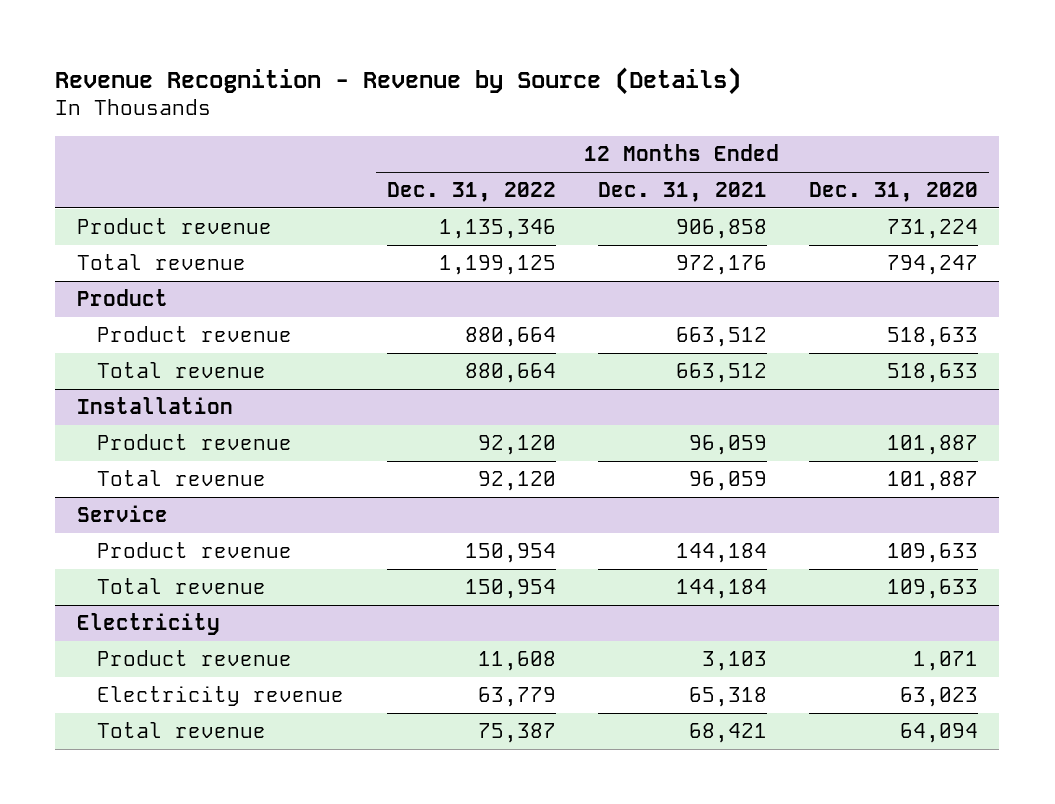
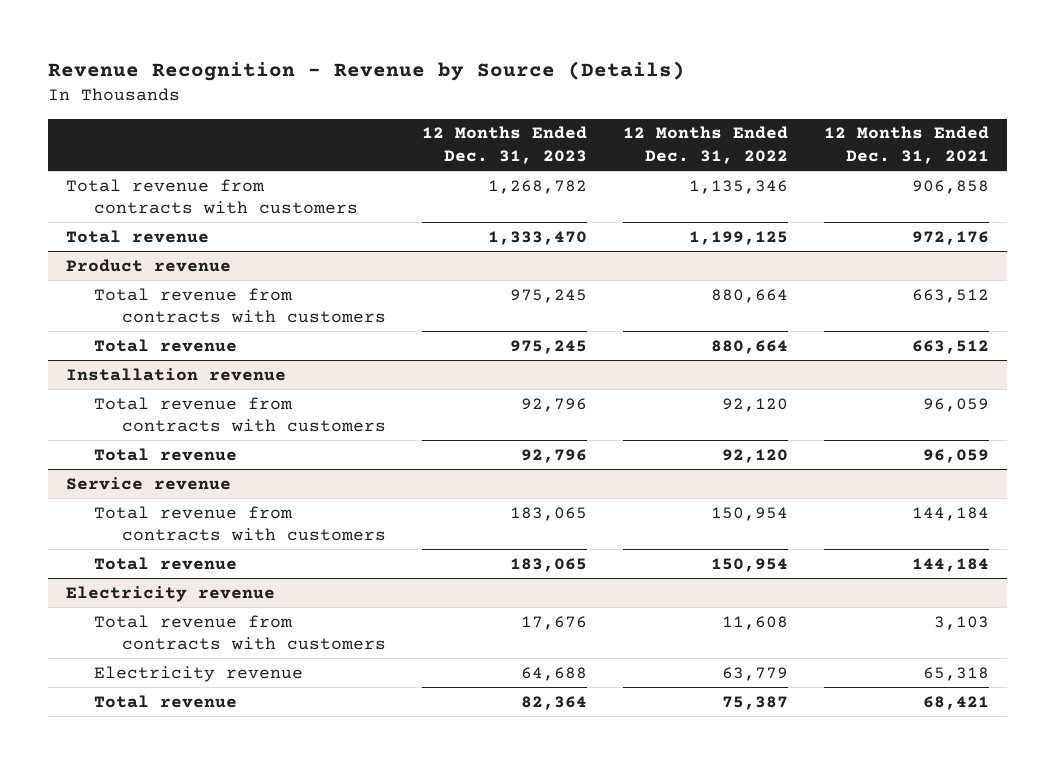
[809,182,979,203] Dec. 31, 2020 -> none
none -> [422,126,588,164] 12 Months Ended Dec. 31, 2023
[76,218,272,235] Product revenue -> [65,178,358,215] Total revenue from contracts with customers
[76,289,168,307] Product -> [65,258,231,272] Product revenue
[97,326,293,343] Product revenue -> [93,287,387,324] Total revenue from contracts with customers
[76,397,233,415] Installation -> [65,367,286,381] Installation revenue
[97,434,293,451] Product revenue -> [93,396,387,433] Total revenue from contracts with customers
[76,505,168,523] Service -> [65,476,231,490] Service revenue
[97,542,293,559] Product revenue -> [93,505,387,542] Total revenue from contracts with customers
[76,613,220,636] Electricity -> [65,585,275,602] Electricity revenue
[97,650,293,667] Product revenue -> [93,614,387,651] Total revenue from contracts with customers

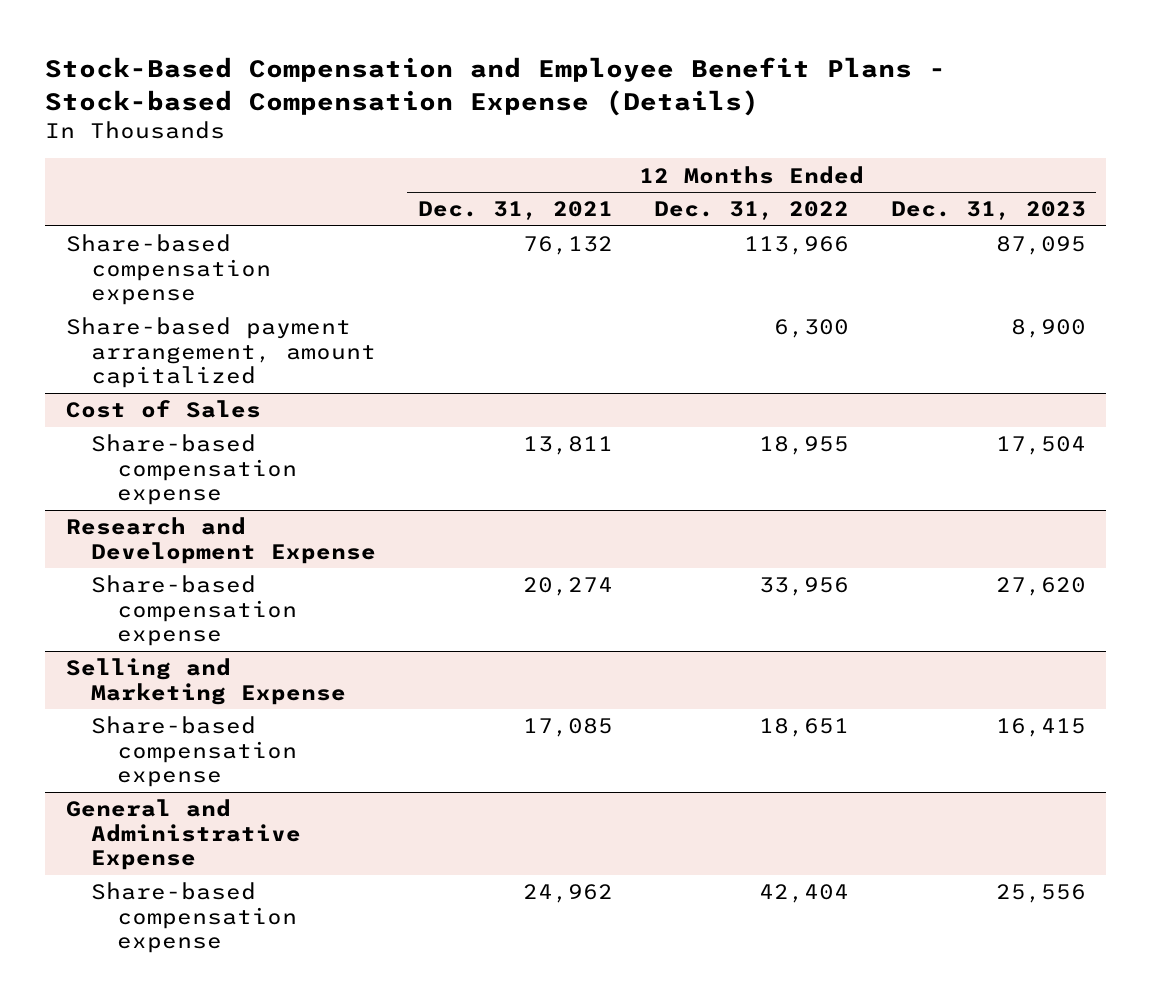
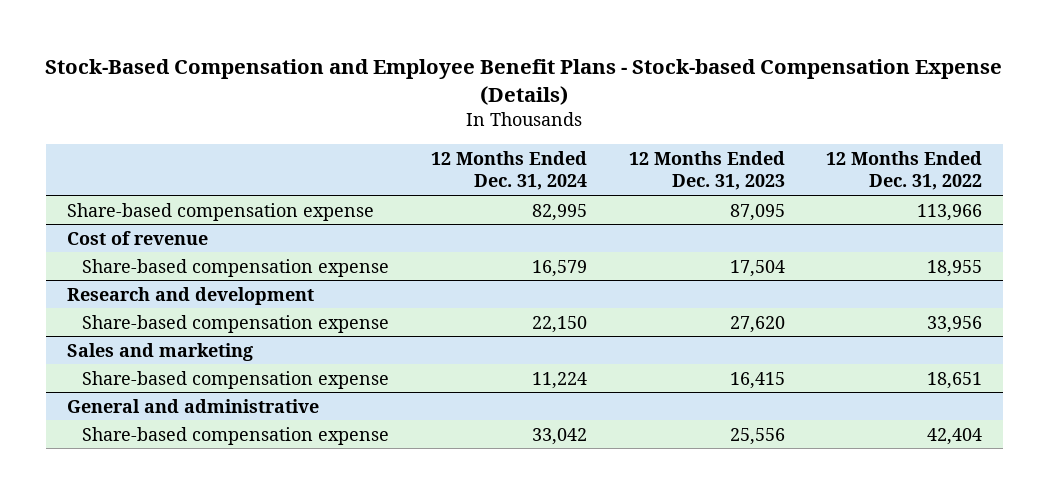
[417,201,613,221] Dec. 31, 2021 -> none
none -> [430,150,587,191] 12 Months Ended Dec. 31, 2024
[65,317,377,389] Share-based payment arrangement, amount capitalized -> none
[65,400,261,419] Cost of Sales -> [66,230,208,245] Cost of revenue
[65,517,377,564] Research and Development Expense -> [66,286,314,305] Research and development
[65,658,347,705] Selling and Marketing Expense -> [66,342,253,361] Sales and marketing
[65,799,302,871] General and Administrative Expense -> [66,398,319,413] General and administrative

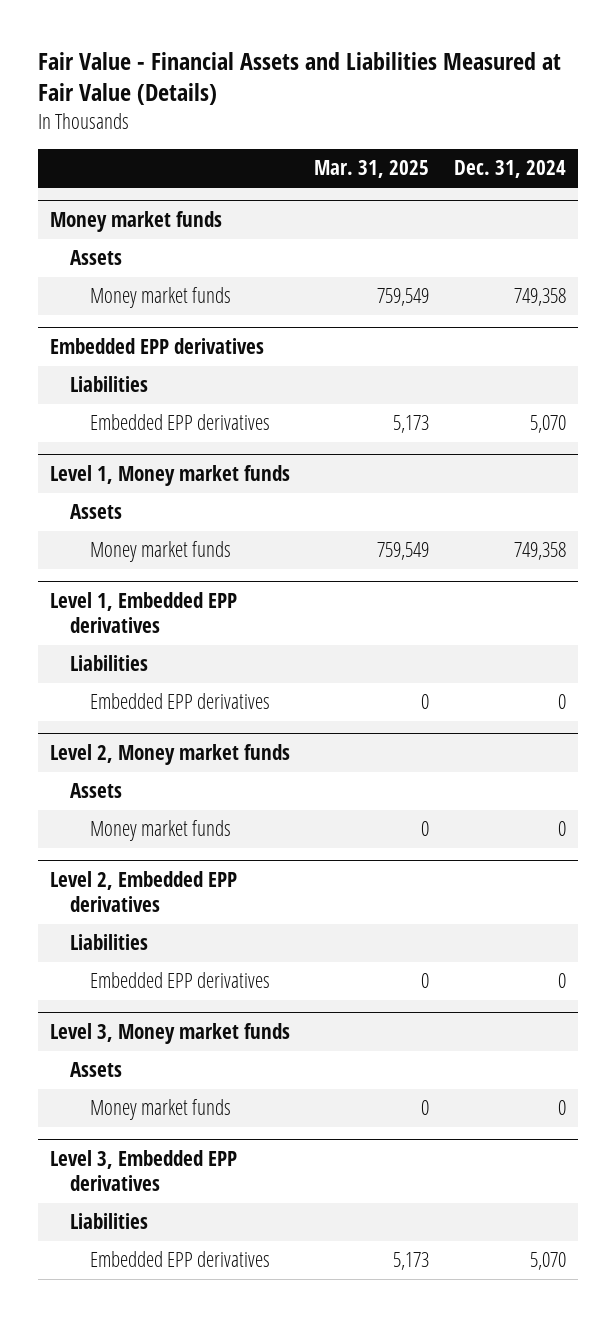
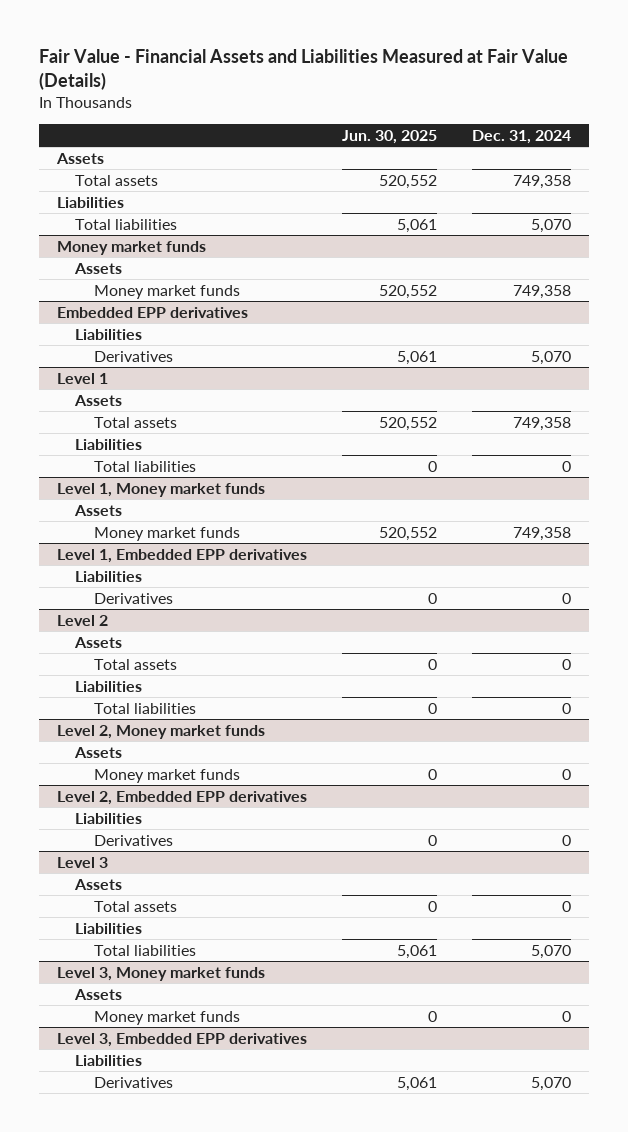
[314,160,430,179] Mar. 31, 2025 -> none
none -> [341,129,437,144] Jun. 30, 2025
none -> [55,152,104,164] Assets
none -> [75,174,159,186] Total assets
none -> [56,196,124,208] Liabilities
none -> [75,218,178,230] Total liabilities
[89,414,270,431] Embedded EPP derivatives -> [94,350,174,362] Derivatives
none -> [56,372,108,384] Level 1
none -> [74,394,123,406] Assets
none -> [94,416,178,428] Total assets
none -> [75,438,143,450] Liabilities
none -> [94,460,197,472] Total liabilities
[89,693,270,710] Embedded EPP derivatives -> [94,592,174,604] Derivatives
none -> [56,614,108,626] Level 2
none -> [74,636,123,648] Assets
none -> [94,658,178,670] Total assets
none -> [75,680,143,692] Liabilities
none -> [94,702,197,714] Total liabilities
[89,972,270,989] Embedded EPP derivatives -> [94,834,174,846] Derivatives
none -> [56,856,108,868] Level 3
none -> [74,878,123,890] Assets
none -> [94,900,178,912] Total assets
none -> [75,922,143,934] Liabilities
none -> [94,944,197,956] Total liabilities
[89,1251,270,1268] Embedded EPP derivatives -> [94,1076,174,1088] Derivatives

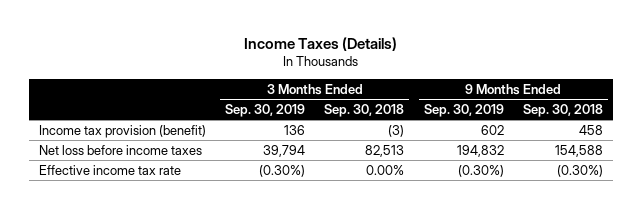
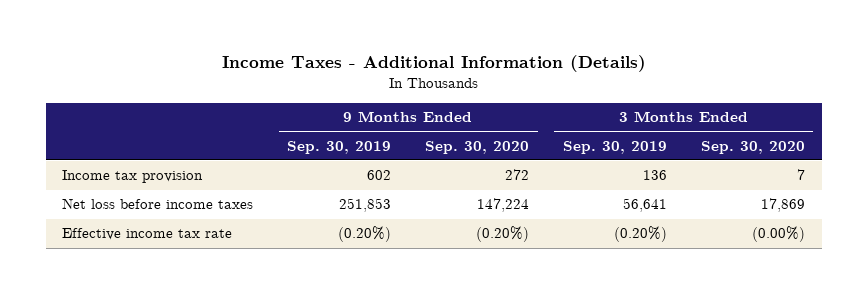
[243,36,397,51] Income Taxes (Details) -> [221,55,646,73] Income Taxes - Additional Information (Details)
[324,103,405,117] Sep. 30, 2018 -> none
[522,103,603,117] Sep. 30, 2018 -> none
none -> [425,140,530,154] Sep. 30, 2020
none -> [700,140,805,154] Sep. 30, 2020
[38,124,206,138] Income tax provision (benefit) -> [62,170,204,184] Income tax provision
[262,144,305,157] 39,794 -> [622,198,667,213] 56,641
[456,144,504,157] 194,832 -> [339,198,392,213] 251,853
[258,164,305,177] (0.30%) -> [613,226,667,243] (0.20%)
[457,164,504,177] (0.30%) -> [338,226,392,243] (0.20%)

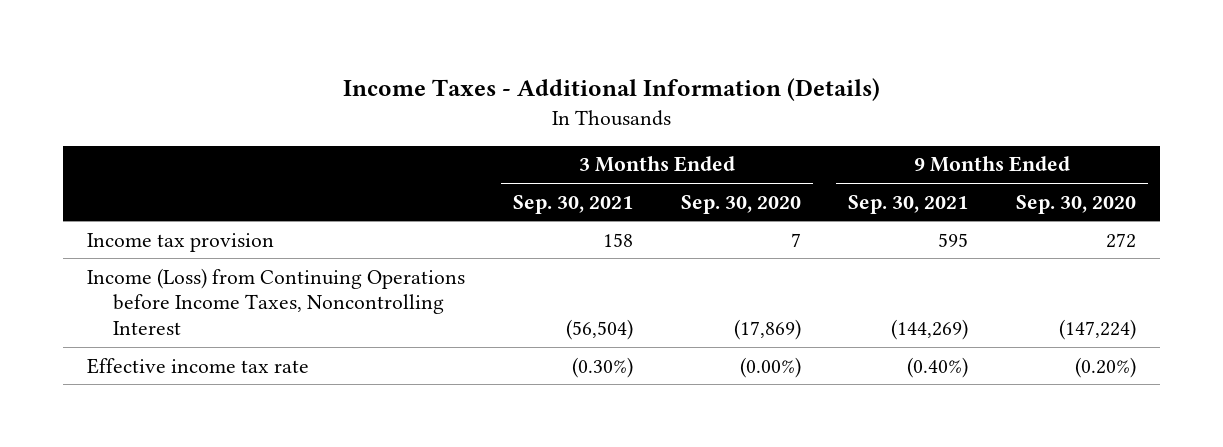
[287,140,392,154] Sep. 30, 2019 -> none
[562,140,667,154] Sep. 30, 2019 -> none
none -> [512,194,633,214] Sep. 30, 2021
none -> [848,194,969,214] Sep. 30, 2021
[62,198,254,210] Net loss before income taxes -> [86,267,465,336] Income (Loss) from Continuing Operations before Income Taxes, Noncontrolling Interest
[477,198,530,213] 147,224 -> [1059,319,1137,341] (147,224)
[760,198,805,213] 17,869 -> [733,319,801,341] (17,869)

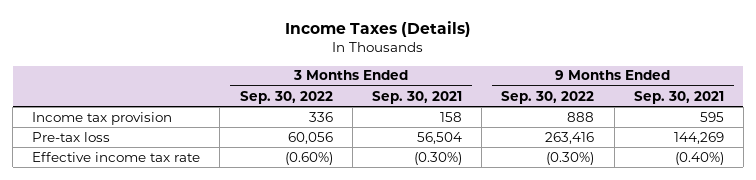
[342,77,880,101] Income Taxes - Additional Information (Details) -> [284,20,471,37] Income Taxes (Details)
[680,194,801,214] Sep. 30, 2020 -> none
[1016,194,1137,214] Sep. 30, 2020 -> none
none -> [239,90,333,104] Sep. 30, 2022
none -> [501,90,595,104] Sep. 30, 2022
[86,267,465,336] Income (Loss) from Continuing Operations before Income Taxes, Noncontrolling Interest -> [32,131,111,142] Pre-tax loss
[565,319,633,341] (56,504) -> [416,131,462,144] 56,504
[891,319,969,341] (144,269) -> [673,131,724,144] 144,269

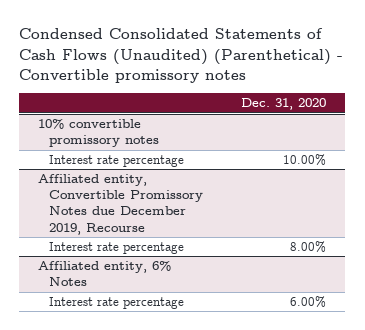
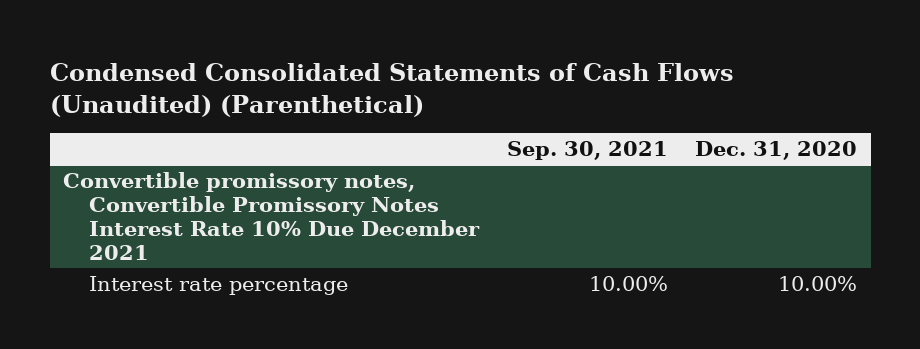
[19,28,344,84] Condensed Consolidated Statements of Cash Flows (Unaudited) (Parenthetical) - Convertible promissory notes -> [49,63,734,117] Condensed Consolidated Statements of Cash Flows (Unaudited) (Parenthetical)
none -> [506,141,668,161] Sep. 30, 2021
[38,119,159,148] 10% convertible promissory notes -> none
none -> [63,171,481,261] Convertible promissory notes, Convertible Promissory Notes Interest Rate 10% Due December 2021
[38,174,203,235] Affiliated entity, Convertible Promissory Notes due December 2019, Recourse -> none
[48,242,184,255] Interest rate percentage -> none
[38,261,172,287] Affiliated entity, 6% Notes -> none
[48,297,184,310] Interest rate percentage -> none

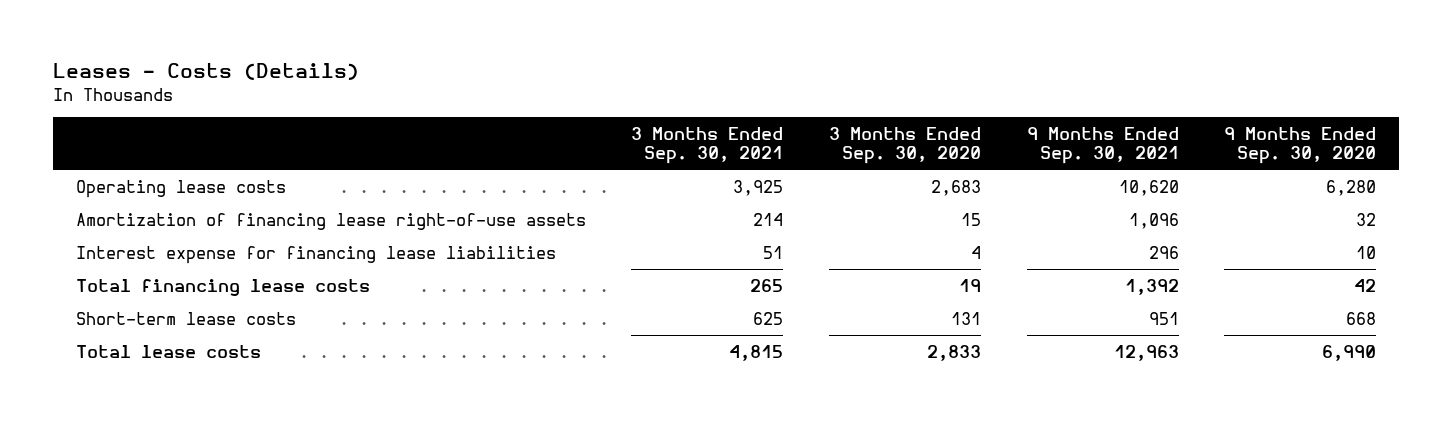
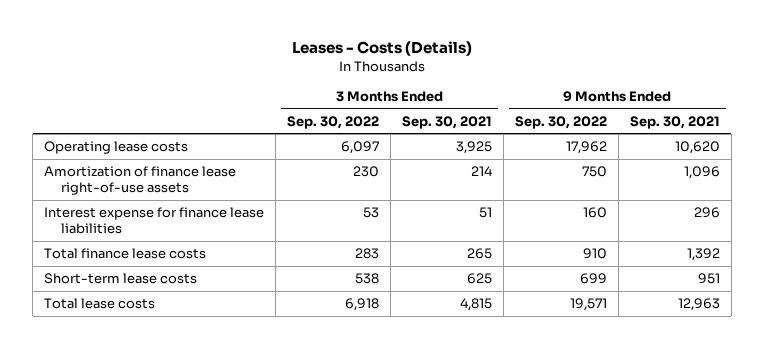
[829,126,982,165] 3 Months Ended Sep. 30, 2020 -> none
[1224,126,1377,165] 9 Months Ended Sep. 30, 2020 -> none
none -> [287,115,380,129] Sep. 30, 2022
none -> [514,115,607,129] Sep. 30, 2022
[75,212,586,230] Amortization of financing lease right-of-use assets -> [44,166,237,196] Amortization of finance lease right-of-use assets
[75,245,556,264] Interest expense for financing lease liabilities -> [44,207,265,235] Interest expense for finance lease liabilities
[75,278,370,296] Total financing lease costs -> [44,248,207,260] Total finance lease costs

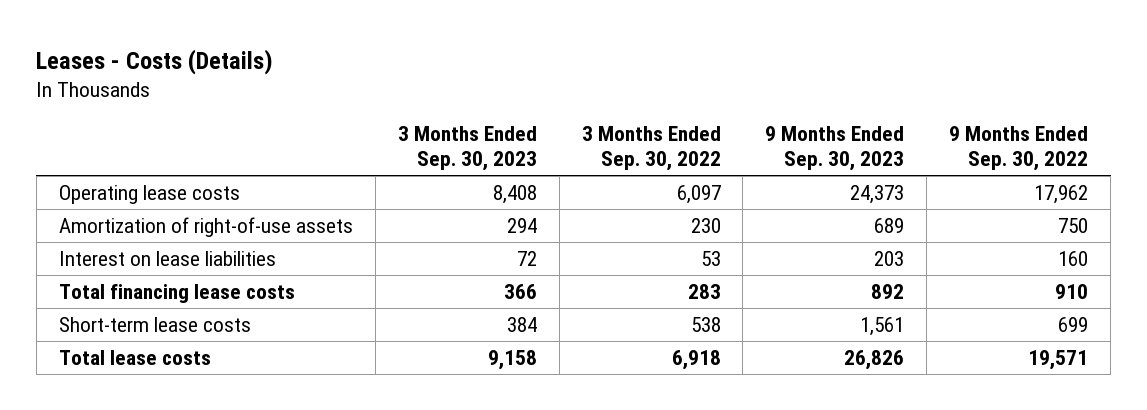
[401,115,492,129] Sep. 30, 2021 -> none
[629,115,720,129] Sep. 30, 2021 -> none
none -> [397,126,537,172] 3 Months Ended Sep. 30, 2023
none -> [765,126,905,172] 9 Months Ended Sep. 30, 2023
[44,166,237,196] Amortization of finance lease right-of-use assets -> [58,216,353,237] Amortization of right-of-use assets
[44,207,265,235] Interest expense for finance lease liabilities -> [58,250,276,266] Interest on lease liabilities
[44,248,207,260] Total finance lease costs -> [58,283,295,303] Total financing lease costs

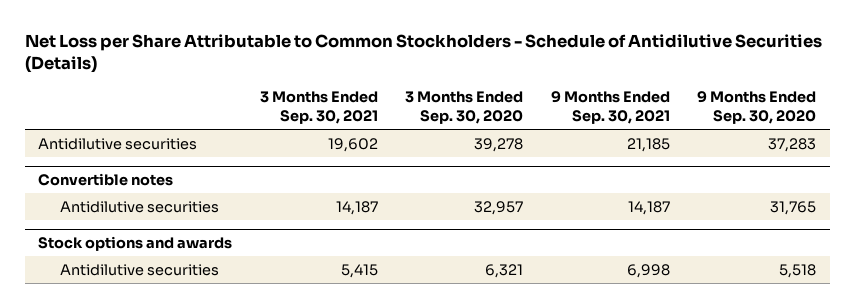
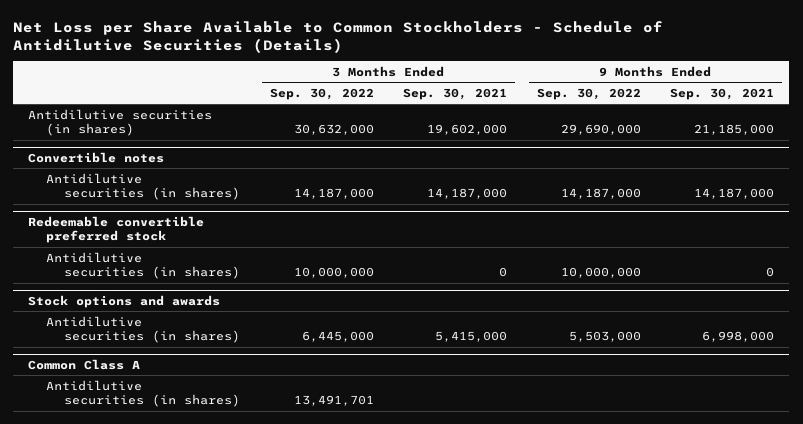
[24,33,822,74] Net Loss per Share Attributable to Common Stockholders - Schedule of Antidilutive Securities (Details) -> [13,20,664,53] Net Loss per Share Available to Common Stockholders - Schedule of Antidilutive Securities (Details)
[405,91,524,124] 3 Months Ended Sep. 30, 2020 -> none
[697,91,817,124] 9 Months Ended Sep. 30, 2020 -> none
none -> [269,87,374,100] Sep. 30, 2022
none -> [536,87,641,100] Sep. 30, 2022
[38,137,198,150] Antidilutive securities -> [28,108,213,137] Antidilutive securities (in shares)
[327,137,378,152] 19,602 -> [427,124,508,136] 19,602,000
[626,137,670,152] 21,185 -> [694,124,775,136] 21,185,000
[60,200,220,213] Antidilutive securities -> [46,172,240,201] Antidilutive securities (in shares)
[335,200,378,215] 14,187 -> [427,188,508,200] 14,187,000
[627,200,670,215] 14,187 -> [694,188,775,200] 14,187,000
none -> [28,215,205,244] Redeemable convertible preferred stock
none -> [46,251,240,280] Antidilutive securities (in shares)
[60,263,220,276] Antidilutive securities -> [46,315,240,344] Antidilutive securities (in shares)
[340,263,378,278] 5,415 -> [435,331,508,343] 5,415,000
[626,263,670,278] 6,998 -> [702,331,775,343] 6,998,000
none -> [28,358,141,370] Common Class A
none -> [46,379,240,408] Antidilutive securities (in shares)

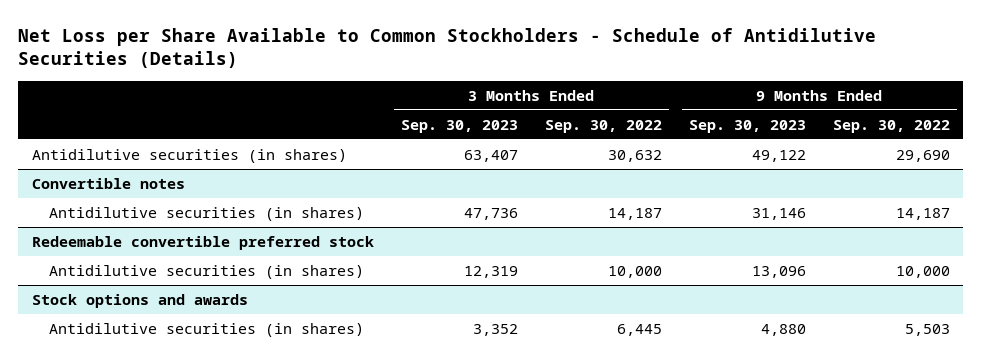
[403,87,508,100] Sep. 30, 2021 -> none
[670,87,775,100] Sep. 30, 2021 -> none
none -> [400,119,518,133] Sep. 30, 2023
none -> [688,119,806,133] Sep. 30, 2023
[293,124,374,136] 30,632,000 -> [607,150,662,163] 30,632
[560,124,641,136] 29,690,000 -> [895,150,950,163] 29,690
[293,188,374,200] 14,187,000 -> [607,208,662,221] 14,187
[560,188,641,200] 14,187,000 -> [895,208,950,221] 14,187
[293,267,374,279] 10,000,000 -> [607,266,662,279] 10,000
[560,267,641,279] 10,000,000 -> [895,266,950,279] 10,000
[28,358,141,370] Common Class A -> none
[46,379,240,408] Antidilutive securities (in shares) -> none
[301,331,374,343] 6,445,000 -> [616,324,662,337] 6,445
[568,331,641,343] 5,503,000 -> [904,324,950,337] 5,503

